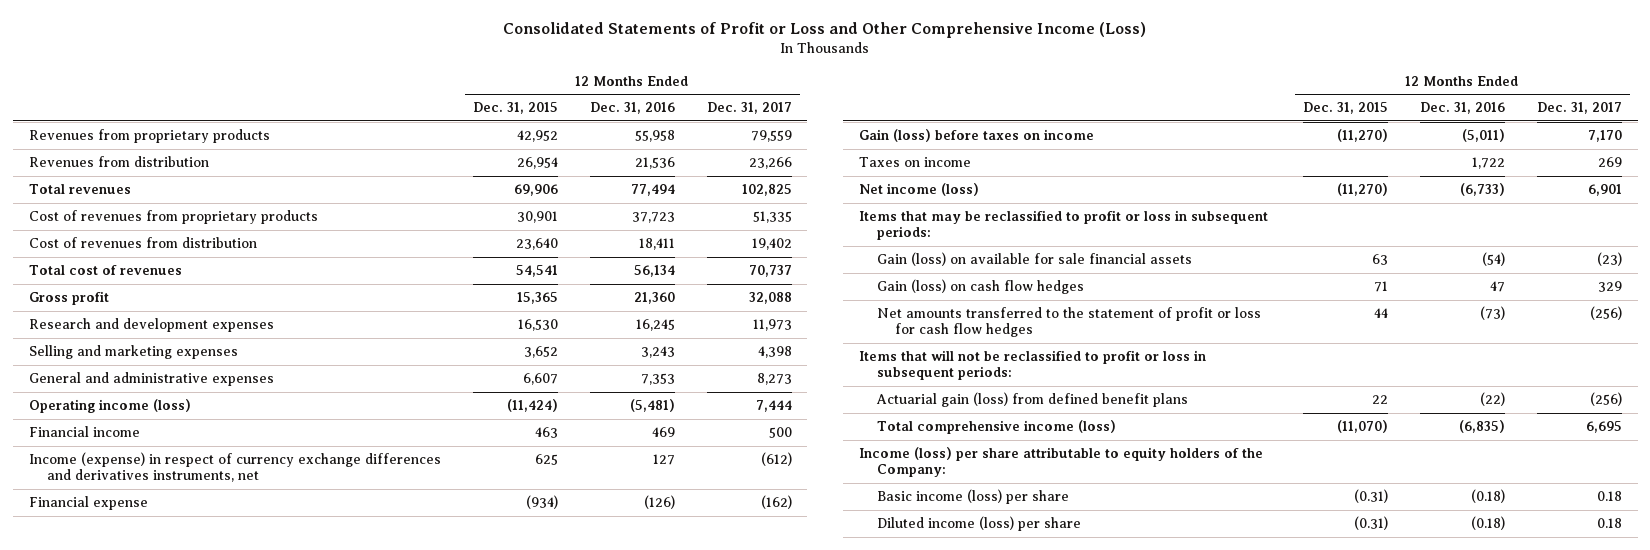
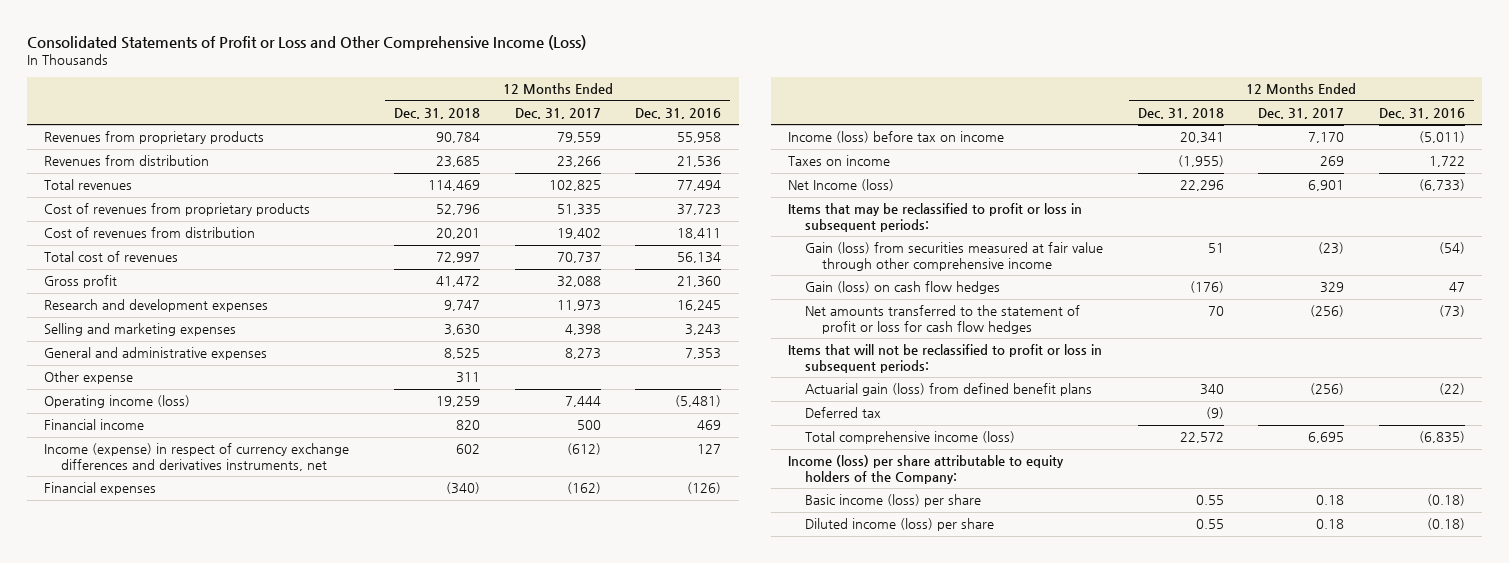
[472,102,558,115] Dec. 31, 2015 -> none
none -> [394,107,481,119] Dec. 31, 2018
none -> [44,371,134,385] Other expense
[28,496,148,511] Financial expense -> [44,482,157,496] Financial expenses
[858,129,1094,143] Gain (loss) before taxes on income -> [787,131,1004,144] Income (loss) before tax on income
[858,183,979,197] Net income (loss) -> [787,179,894,192] Net Income (loss)
[876,252,1192,267] Gain (loss) on available for sale financial assets -> [805,242,1104,271] Gain (loss) from securities measured at fair value through other comprehensive income
none -> [805,407,882,419] Deferred tax

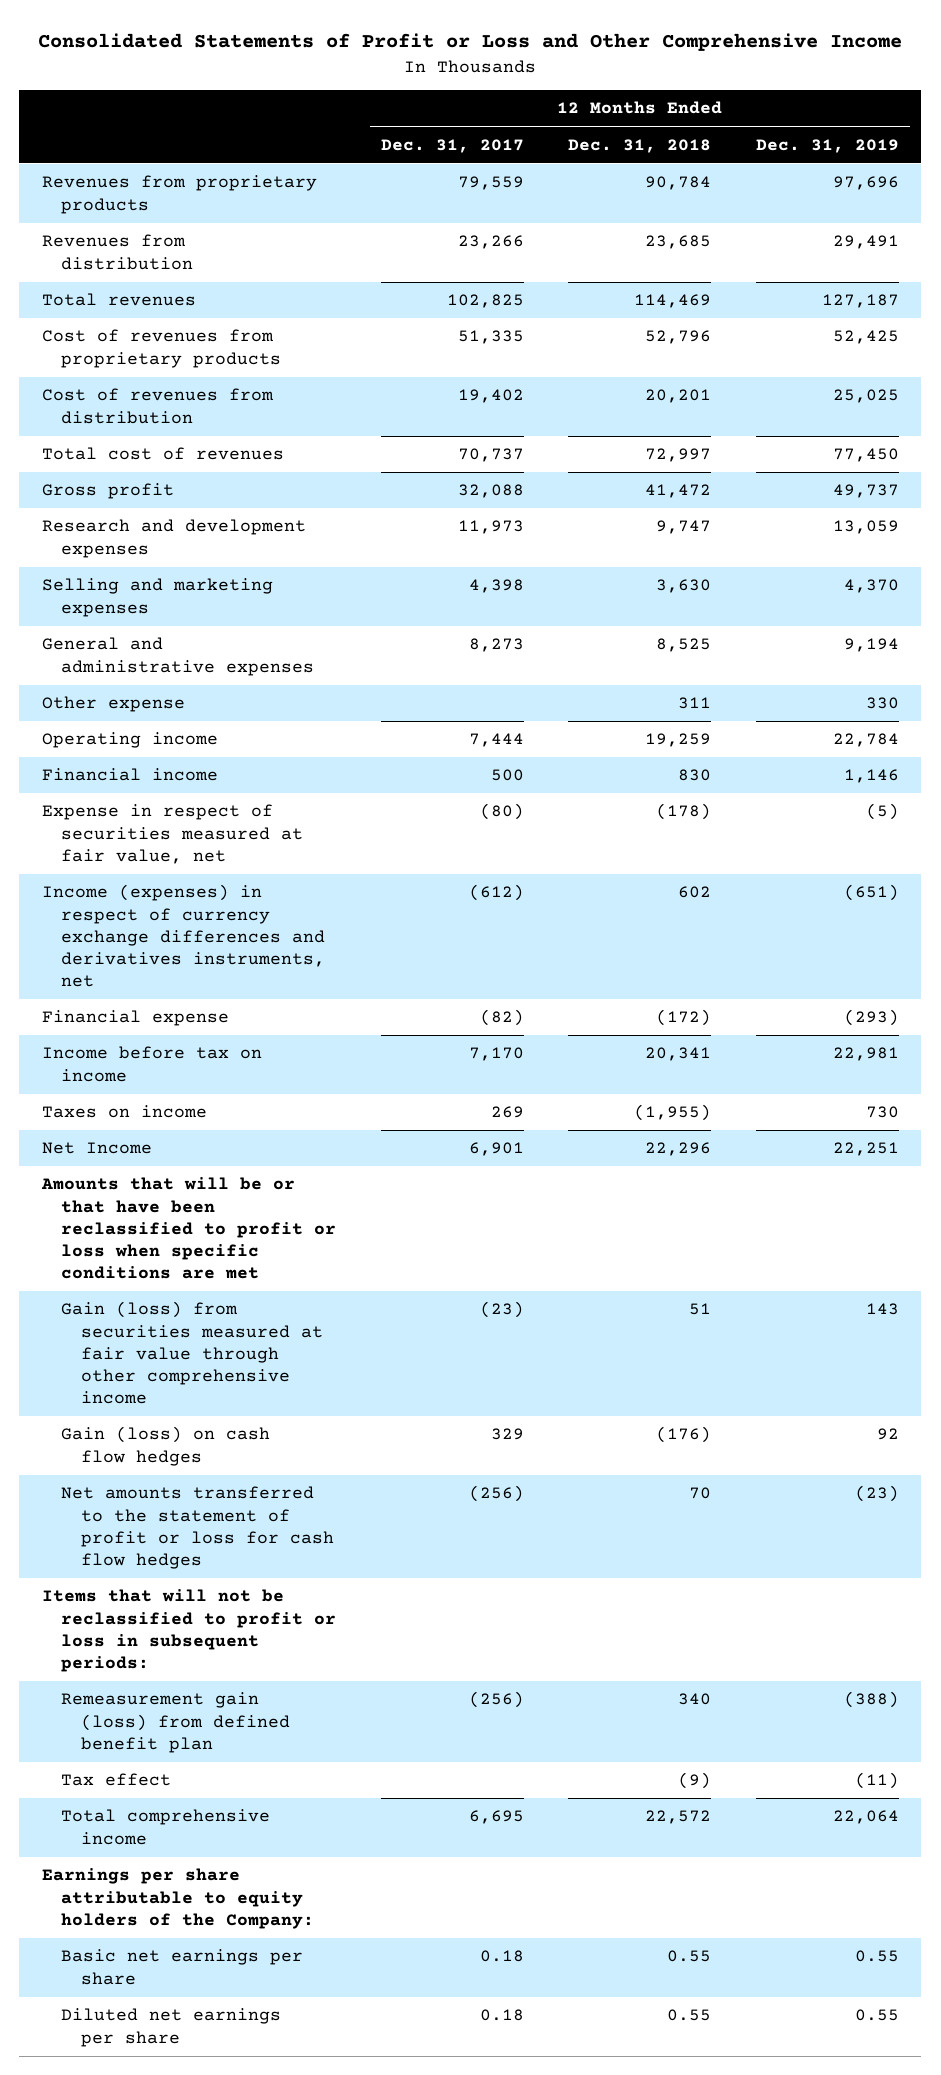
[26,34,586,50] Consolidated Statements of Profit or Loss and Other Comprehensive Income (Loss) -> [38,33,903,52] Consolidated Statements of Profit or Loss and Other Comprehensive Income
[635,107,722,119] Dec. 31, 2016 -> none
none -> [756,138,900,153] Dec. 31, 2019
[44,395,191,409] Operating income (loss) -> [41,732,218,749] Operating income
[456,420,481,431] 820 -> [678,769,712,782] 830
none -> [41,804,304,864] Expense in respect of securities measured at fair value, net
[44,443,350,471] Income (expense) in respect of currency exchange differences and derivatives instruments, net -> [41,884,326,988] Income (expenses) in respect of currency exchange differences and derivatives instruments, net
[44,482,157,496] Financial expenses -> [41,1010,229,1027] Financial expense
[446,482,481,495] (340) -> [656,1009,712,1027] (172)
[566,482,601,495] (162) -> [479,1009,524,1027] (82)
[787,131,1004,144] Income (loss) before tax on income -> [41,1046,262,1082] Income before tax on income
[787,203,1082,232] Items that may be reclassified to profit or loss in subsequent periods: -> none
[787,179,894,192] Net Income (loss) -> [41,1142,152,1155] Net Income
none -> [40,1177,337,1280] Amounts that will be or that have been reclassified to profit or loss when specific conditions are met
[805,383,1093,397] Actuarial gain (loss) from defined benefit plans -> [61,1692,290,1753] Remeasurement gain (loss) from defined benefit plan
[805,407,882,419] Deferred tax -> [61,1773,172,1787] Tax effect
[805,431,1016,445] Total comprehensive income (loss) -> [61,1809,271,1845] Total comprehensive income
[787,455,1064,484] Income (loss) per share attributable to equity holders of the Company: -> [41,1868,315,1929] Earnings per share attributable to equity holders of the Company:
[805,494,982,508] Basic income (loss) per share -> [61,1949,304,1985] Basic net earnings per share
[805,518,995,532] Diluted income (loss) per share -> [61,2008,282,2047] Diluted net earnings per share

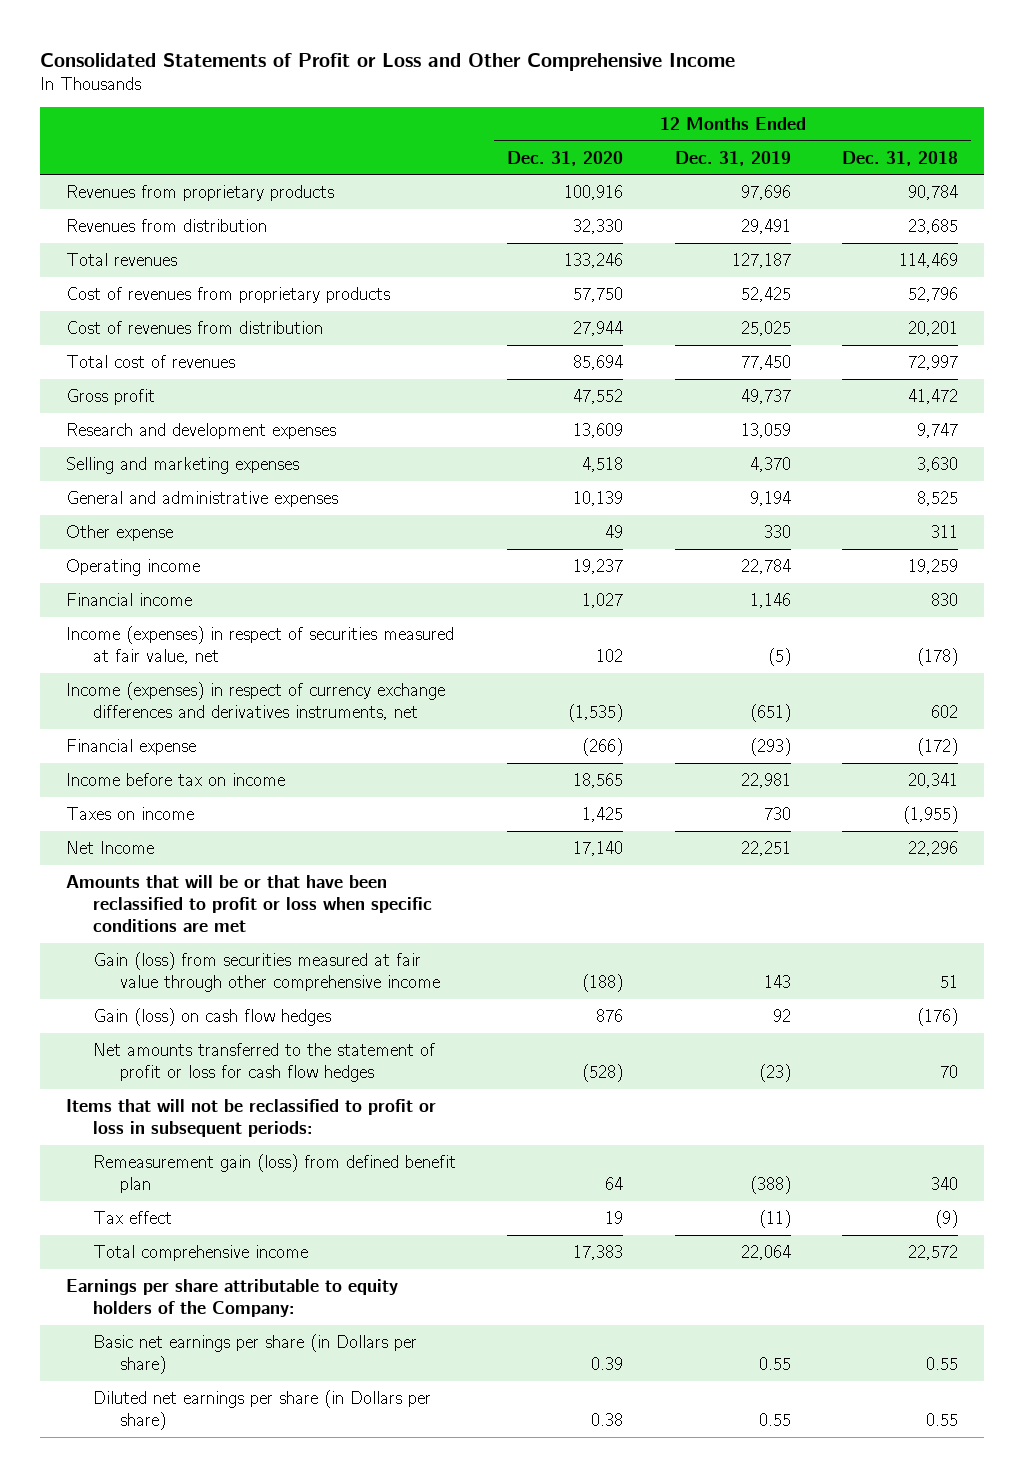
[380,138,524,153] Dec. 31, 2017 -> none
none -> [507,150,624,166] Dec. 31, 2020
[41,804,304,864] Expense in respect of securities measured at fair value, net -> [65,625,454,665] Income (expenses) in respect of securities measured at fair value, net
[61,1949,304,1985] Basic net earnings per share -> [92,1333,417,1375] Basic net earnings per share (in Dollars per share)
[61,2008,282,2047] Diluted net earnings per share -> [92,1389,431,1431] Diluted net earnings per share (in Dollars per share)

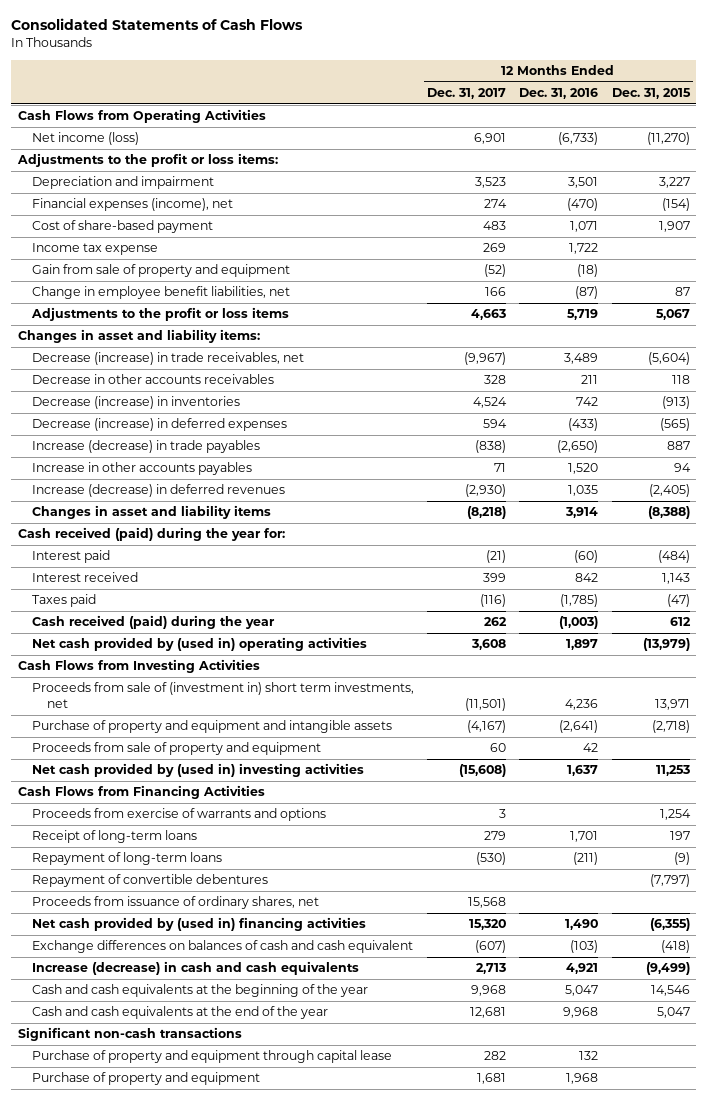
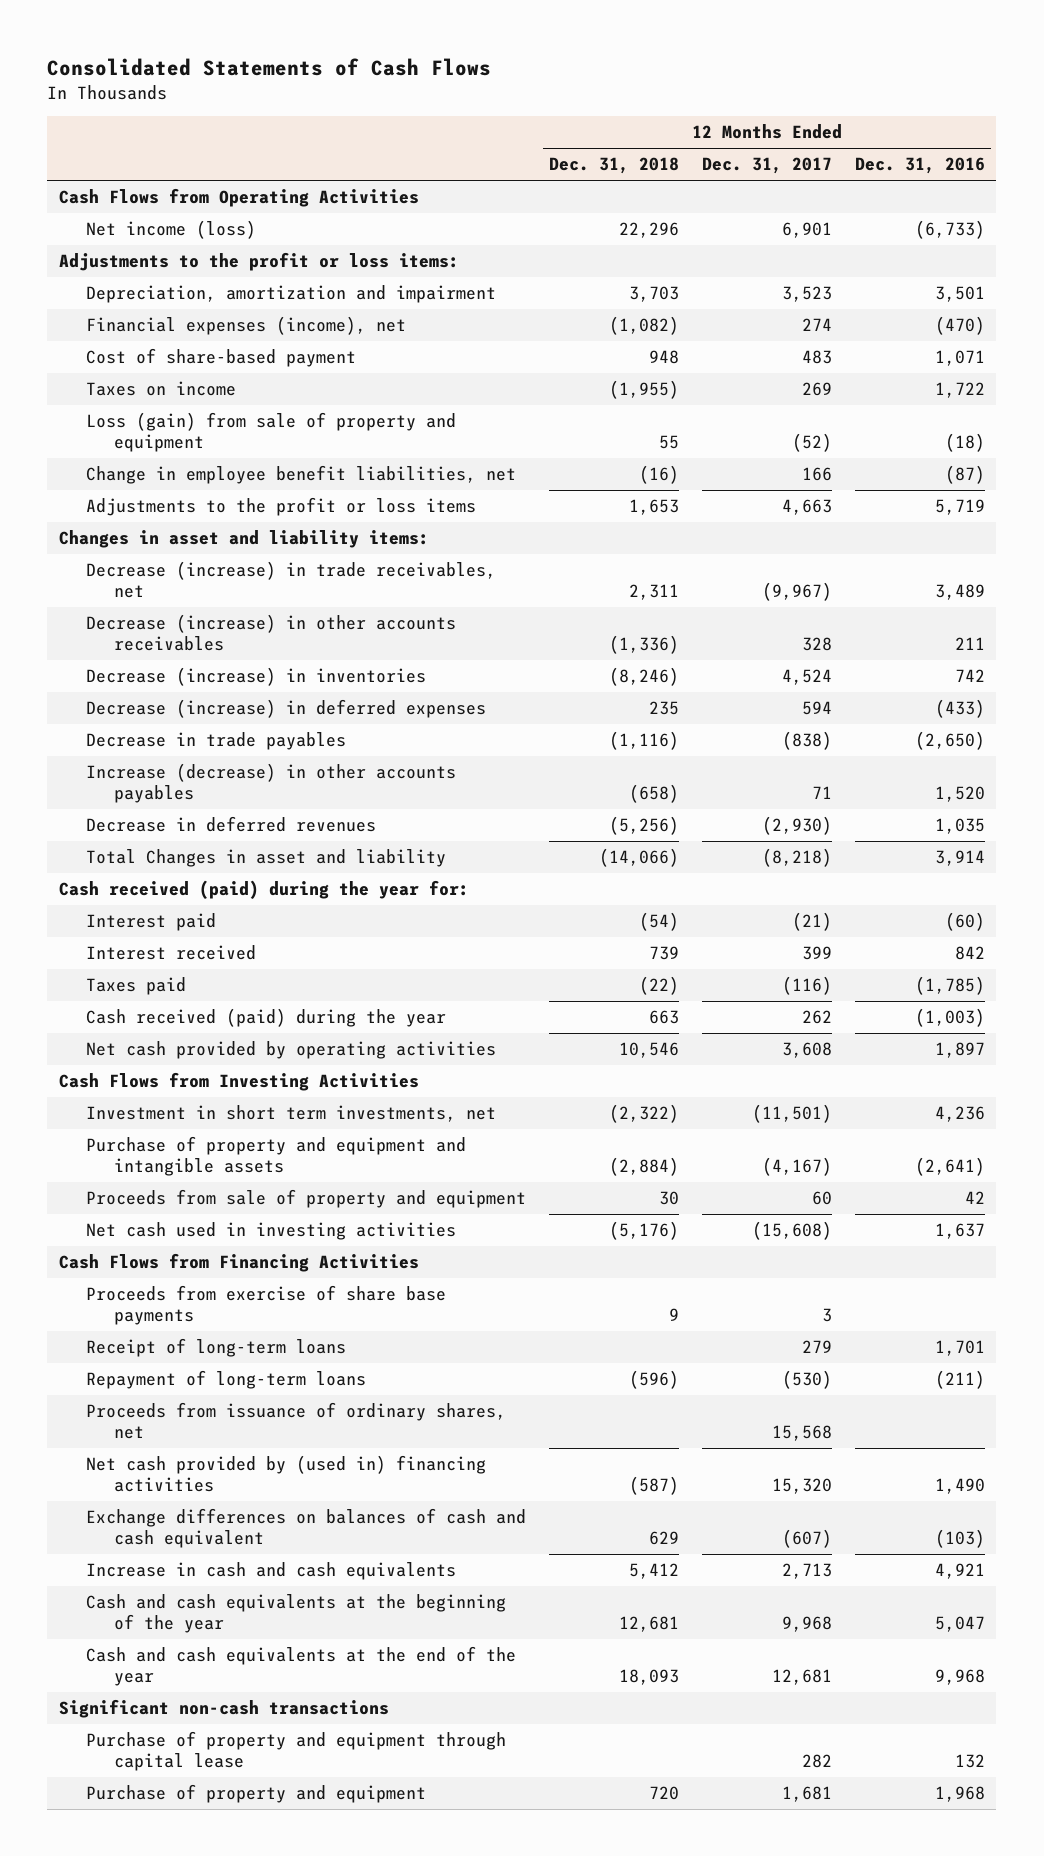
[611,88,691,100] Dec. 31, 2015 -> none
none -> [549,157,680,175] Dec. 31, 2018
[32,176,215,190] Depreciation and impairment -> [86,285,497,304] Depreciation, amortization and impairment
[32,243,159,256] Income tax expense -> [86,381,237,397] Taxes on income
[32,264,291,278] Gain from sale of property and equipment -> [86,412,457,453] Loss (gain) from sale of property and equipment
[32,374,275,385] Decrease in other accounts receivables -> [86,614,457,652] Decrease (increase) in other accounts receivables
[32,440,261,454] Increase (decrease) in trade payables -> [86,732,347,751] Decrease in trade payables
[32,462,253,476] Increase in other accounts payables -> [86,763,457,804] Increase (decrease) in other accounts payables
[32,484,286,498] Increase (decrease) in deferred revenues -> [86,816,377,833] Decrease in deferred revenues
[32,505,272,520] Changes in asset and liability items -> [86,849,447,868] Total Changes in asset and liability
[32,637,368,652] Net cash provided by (used in) operating activities -> [86,1041,497,1060] Net cash provided by operating activities
[32,682,415,708] Proceeds from sale of (investment in) short term investments, net -> [86,1105,497,1123] Investment in short term investments, net
[32,763,365,778] Net cash provided by (used in) investing activities -> [86,1222,457,1241] Net cash used in investing activities
[32,808,327,822] Proceeds from exercise of warrants and options -> [86,1285,447,1326] Proceeds from exercise of share base payments
[32,874,269,888] Repayment of convertible debentures -> none
[32,961,360,976] Increase (decrease) in cash and cash equivalents -> [86,1562,457,1581] Increase in cash and cash equivalents

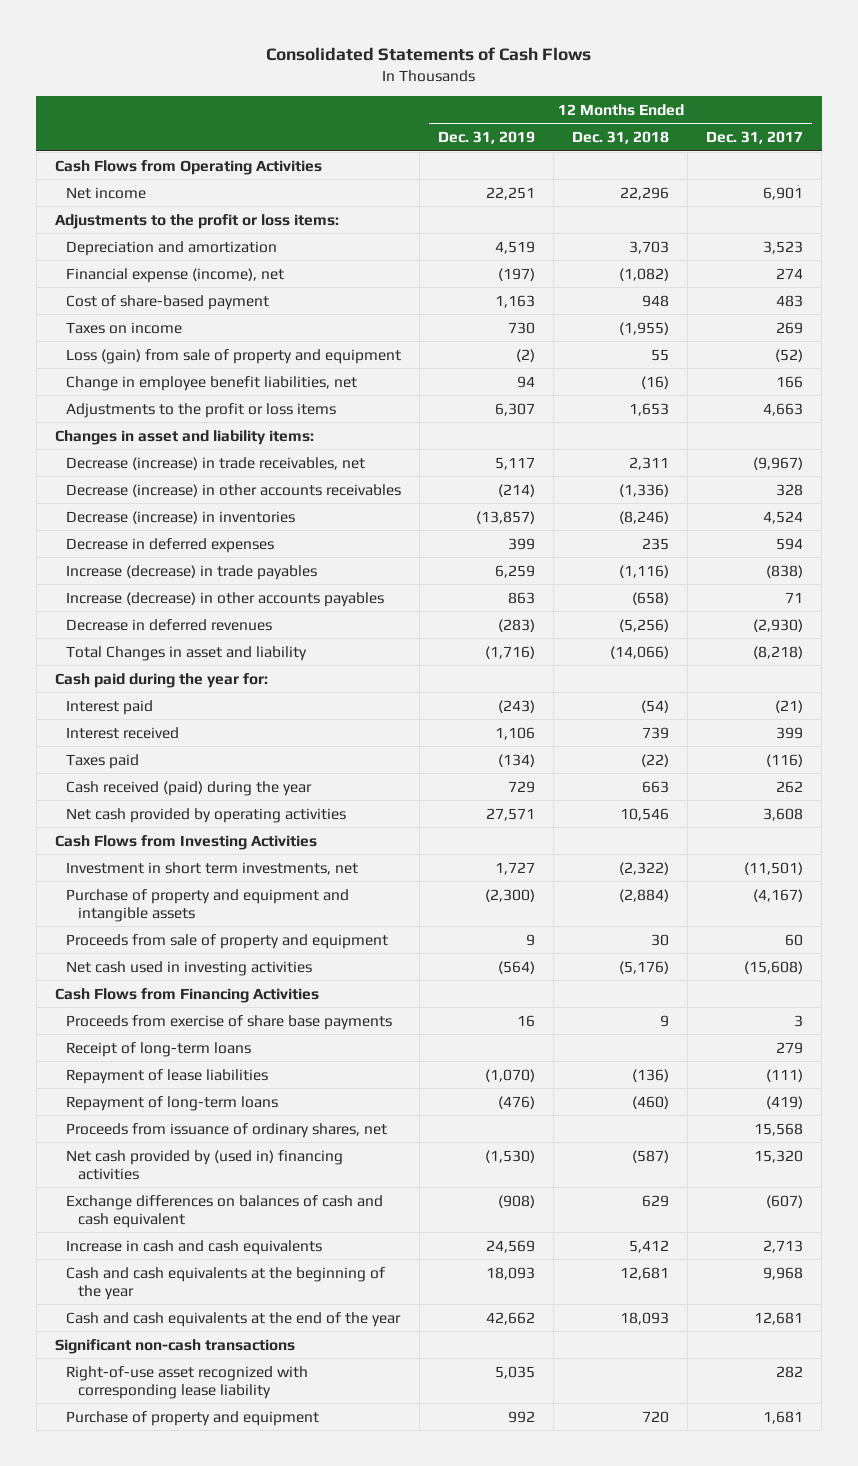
[855,157,986,175] Dec. 31, 2016 -> none
none -> [438,130,536,144] Dec. 31, 2019
[86,220,257,240] Net income (loss) -> [66,186,147,199] Net income
[86,285,497,304] Depreciation, amortization and impairment -> [66,240,278,256] Depreciation and amortization
[86,316,407,336] Financial expenses (income), net -> [66,267,285,283] Financial expense (income), net
[86,699,487,719] Decrease (increase) in deferred expenses -> [66,537,275,553] Decrease in deferred expenses
[86,732,347,751] Decrease in trade payables -> [66,564,318,580] Increase (decrease) in trade payables
[58,880,469,900] Cash received (paid) during the year for: -> [54,672,268,688] Cash paid during the year for:
none -> [66,1068,269,1084] Repayment of lease liabilities
[629,1370,680,1390] (596) -> [632,1095,670,1109] (460)
[782,1370,833,1390] (530) -> [766,1095,804,1109] (419)
[86,1731,507,1772] Purchase of property and equipment through capital lease -> [66,1365,309,1399] Right-of-use asset recognized with corresponding lease liability

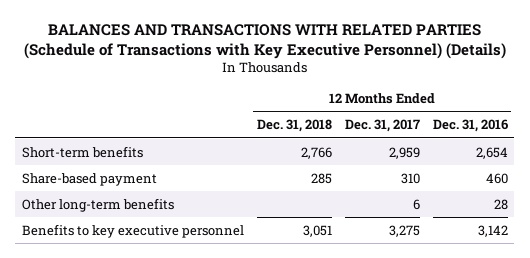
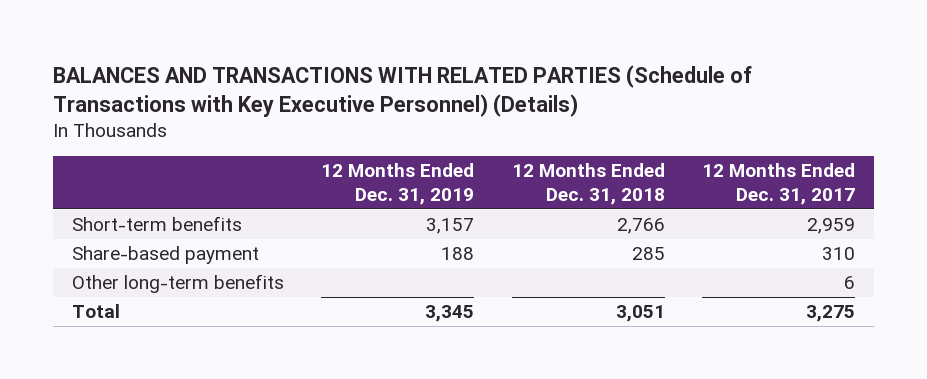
[432,119,508,133] Dec. 31, 2016 -> none
none -> [321,162,475,205] 12 Months Ended Dec. 31, 2019
[21,223,244,238] Benefits to key executive personnel -> [72,304,121,319] Total

